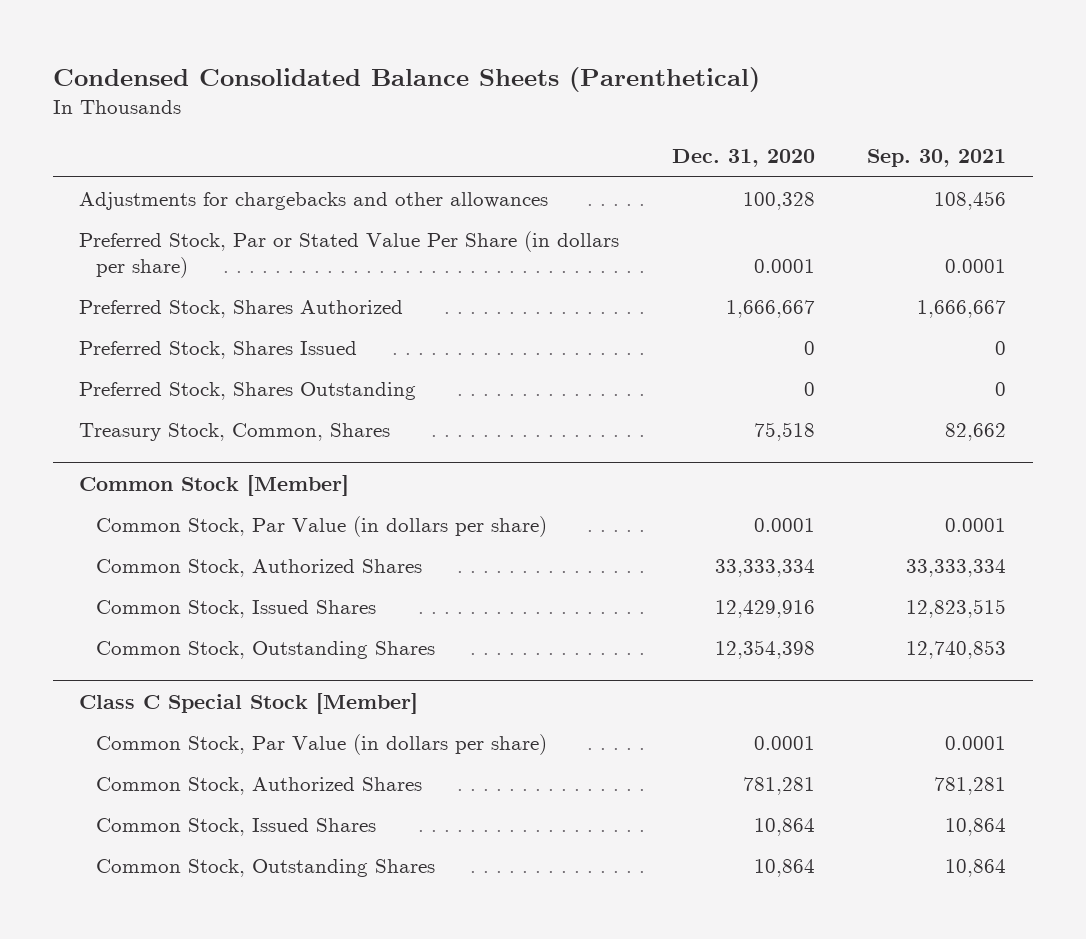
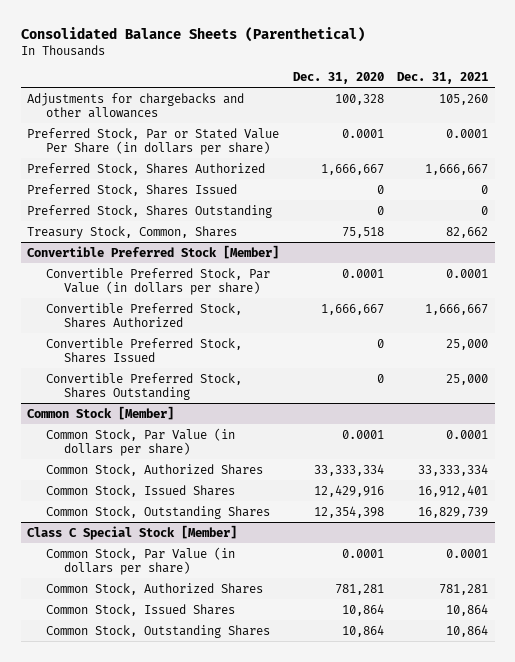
[52,66,760,92] Condensed Consolidated Balance Sheets (Parenthetical) -> [20,26,365,42] Consolidated Balance Sheets (Parenthetical)
[867,149,1007,168] Sep. 30, 2021 -> none
none -> [397,72,489,85] Dec. 31, 2021
none -> [27,244,280,259] Convertible Preferred Stock [Member]
none -> [45,267,270,296] Convertible Preferred Stock, Par Value (in dollars per share)
none -> [45,302,242,329] Convertible Preferred Stock, Shares Authorized
none -> [45,337,242,364] Convertible Preferred Stock, Shares Issued
none -> [45,372,242,401] Convertible Preferred Stock, Shares Outstanding

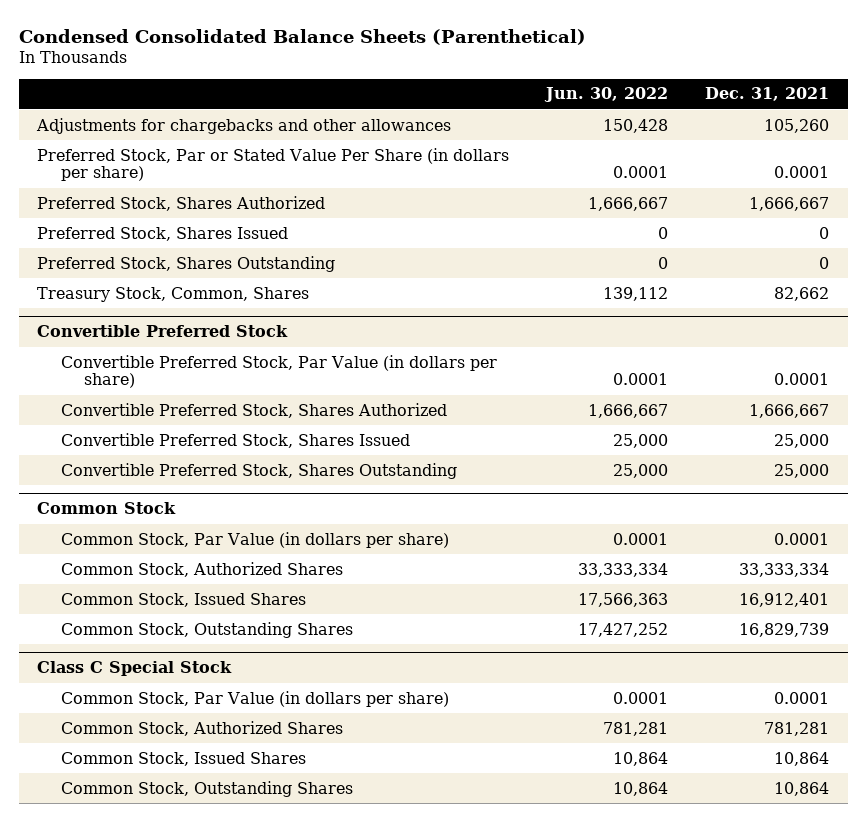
[20,26,365,42] Consolidated Balance Sheets (Parenthetical) -> [18,28,586,45] Condensed Consolidated Balance Sheets (Parenthetical)
[292,72,384,85] Dec. 31, 2020 -> none
none -> [544,87,669,103] Jun. 30, 2022
[27,244,280,259] Convertible Preferred Stock [Member] -> [37,325,289,338] Convertible Preferred Stock
[27,405,175,420] Common Stock [Member] -> [37,502,177,515] Common Stock
[27,524,238,540] Class C Special Stock [Member] -> [37,661,233,677] Class C Special Stock

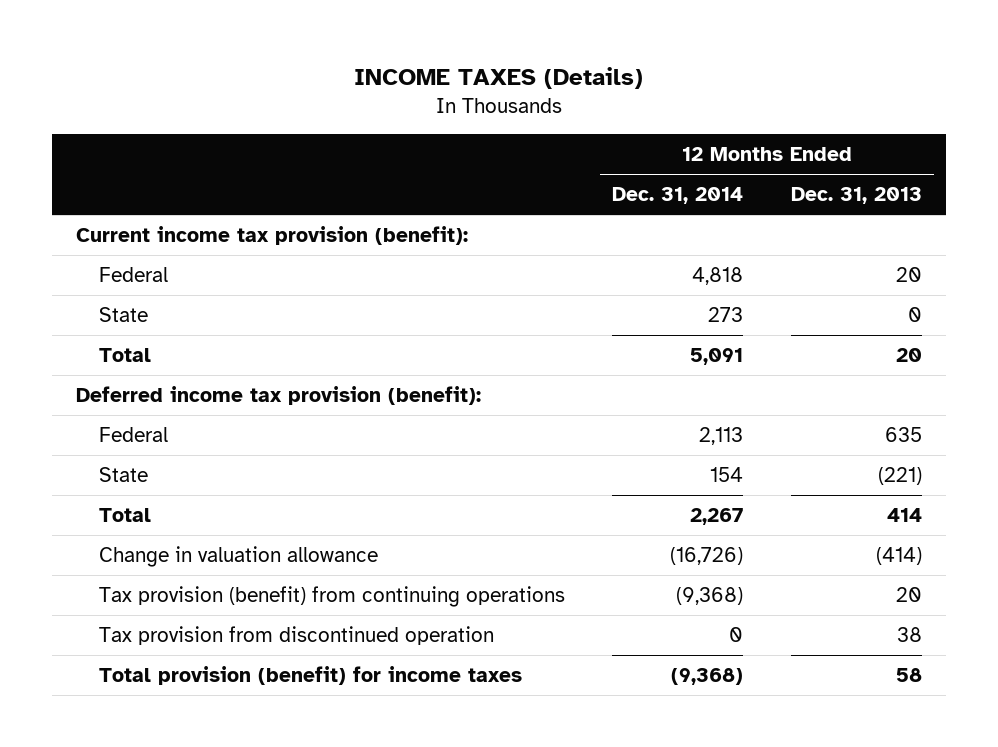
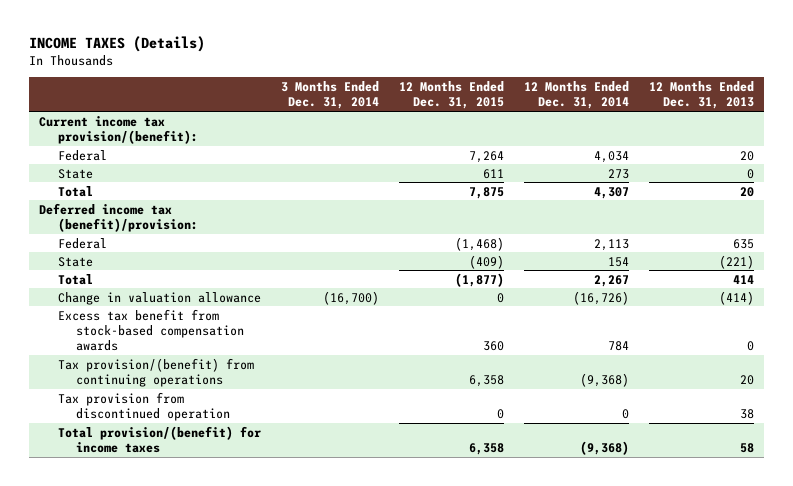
none -> [280,81,379,110] 3 Months Ended Dec. 31, 2014
none -> [398,81,504,110] 12 Months Ended Dec. 31, 2015
[76,226,469,246] Current income tax provision (benefit): -> [39,115,198,145] Current income tax provision/(benefit):
[692,267,744,286] 4,818 -> [594,150,630,163] 4,034
[690,348,744,366] 5,091 -> [594,186,630,199] 4,307
[76,386,482,406] Deferred income tax provision (benefit): -> [39,202,198,233] Deferred income tax (benefit)/provision:
none -> [57,308,245,352] Excess tax benefit from stock-based compensation awards
[98,586,565,608] Tax provision (benefit) from continuing operations -> [57,357,254,388] Tax provision/(benefit) from continuing operations
[98,666,522,686] Total provision (benefit) for income taxes -> [57,425,261,454] Total provision/(benefit) for income taxes

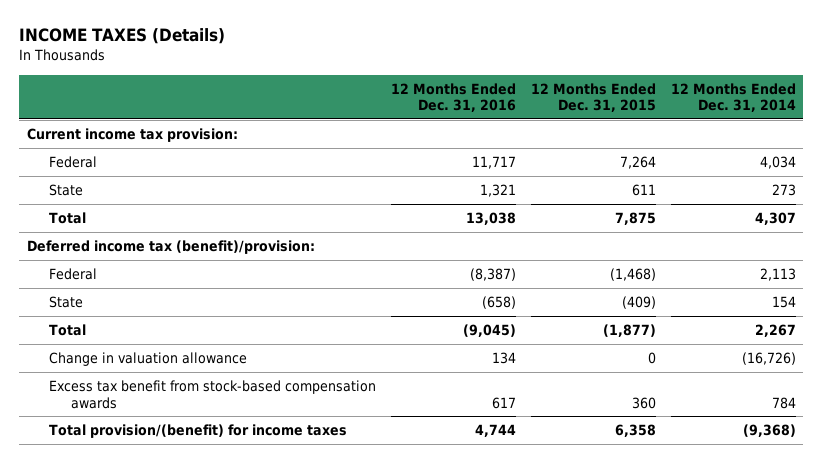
[280,81,379,110] 3 Months Ended Dec. 31, 2014 -> none
[649,81,755,110] 12 Months Ended Dec. 31, 2013 -> none
none -> [390,82,516,113] 12 Months Ended Dec. 31, 2016
[39,115,198,145] Current income tax provision/(benefit): -> [26,127,238,142] Current income tax provision:
[57,357,254,388] Tax provision/(benefit) from continuing operations -> none
[57,391,231,422] Tax provision from discontinued operation -> none

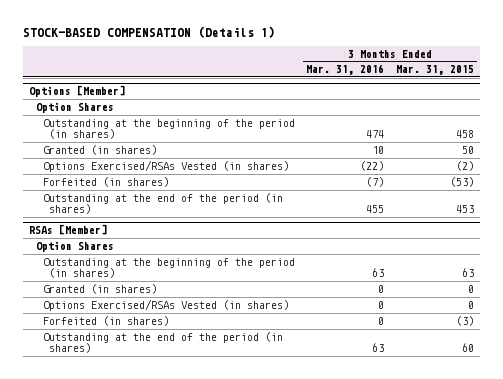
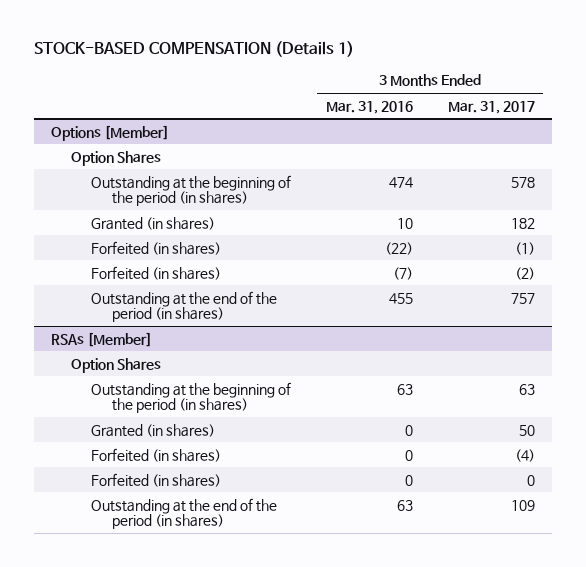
[396,65,475,76] Mar. 31, 2015 -> none
none -> [447,100,535,114] Mar. 31, 2017
[42,159,289,172] Options Exercised/RSAs Vested (in shares) -> [91,240,222,255] Forfeited (in shares)
[42,298,289,311] Options Exercised/RSAs Vested (in shares) -> none
none -> [91,472,222,487] Forfeited (in shares)

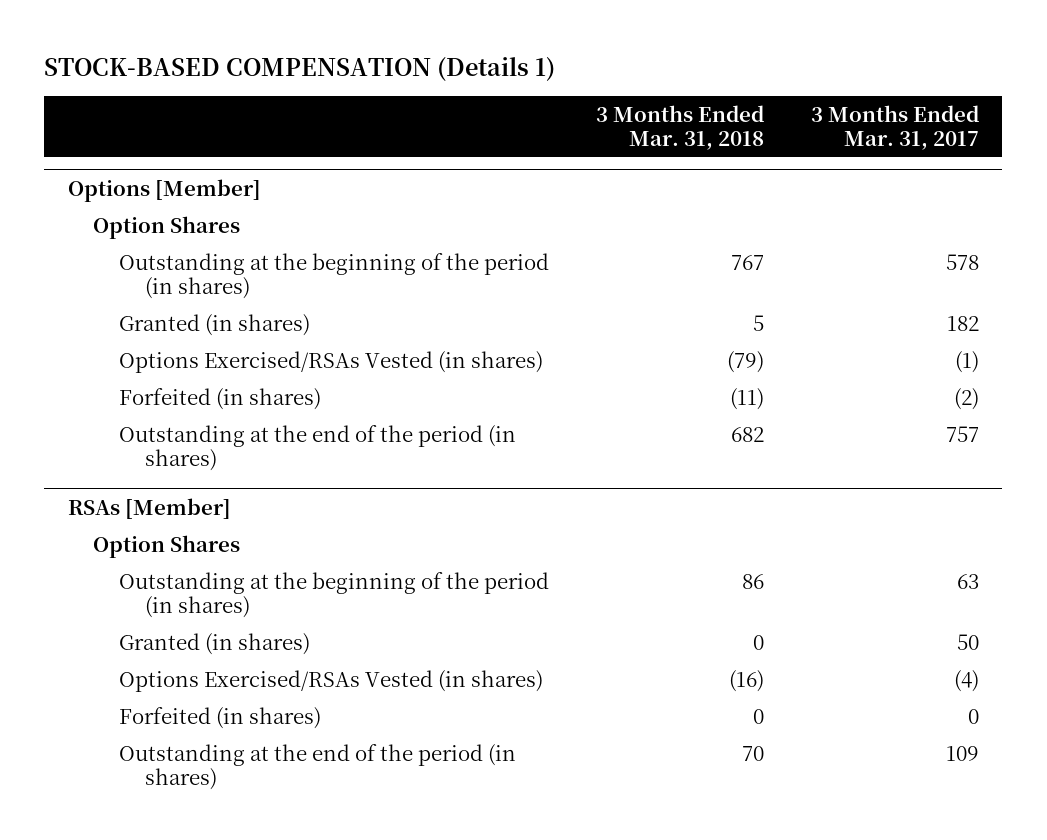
[326,100,414,114] Mar. 31, 2016 -> none
none -> [595,104,764,150] 3 Months Ended Mar. 31, 2018
[91,240,222,255] Forfeited (in shares) -> [118,350,543,373] Options Exercised/RSAs Vested (in shares)
[91,447,222,462] Forfeited (in shares) -> [118,669,543,692] Options Exercised/RSAs Vested (in shares)

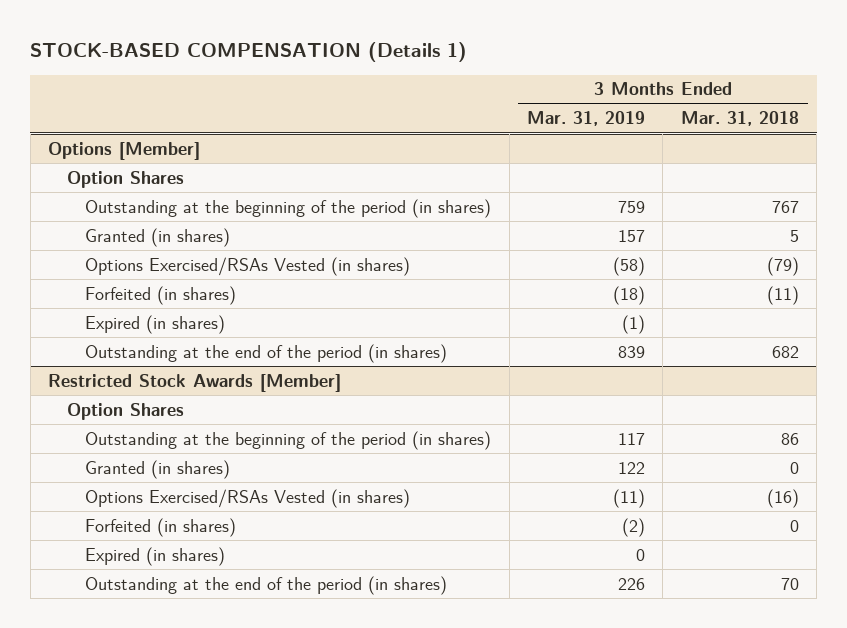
[810,104,979,150] 3 Months Ended Mar. 31, 2017 -> none
none -> [526,111,645,127] Mar. 31, 2019
none -> [85,314,226,334] Expired (in shares)
[67,497,231,519] RSAs [Member] -> [48,373,342,392] Restricted Stock Awards [Member]
none -> [85,546,226,566] Expired (in shares)

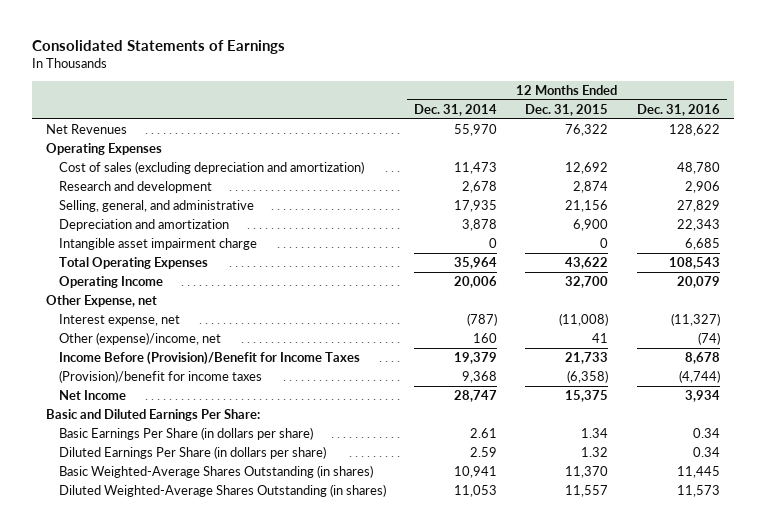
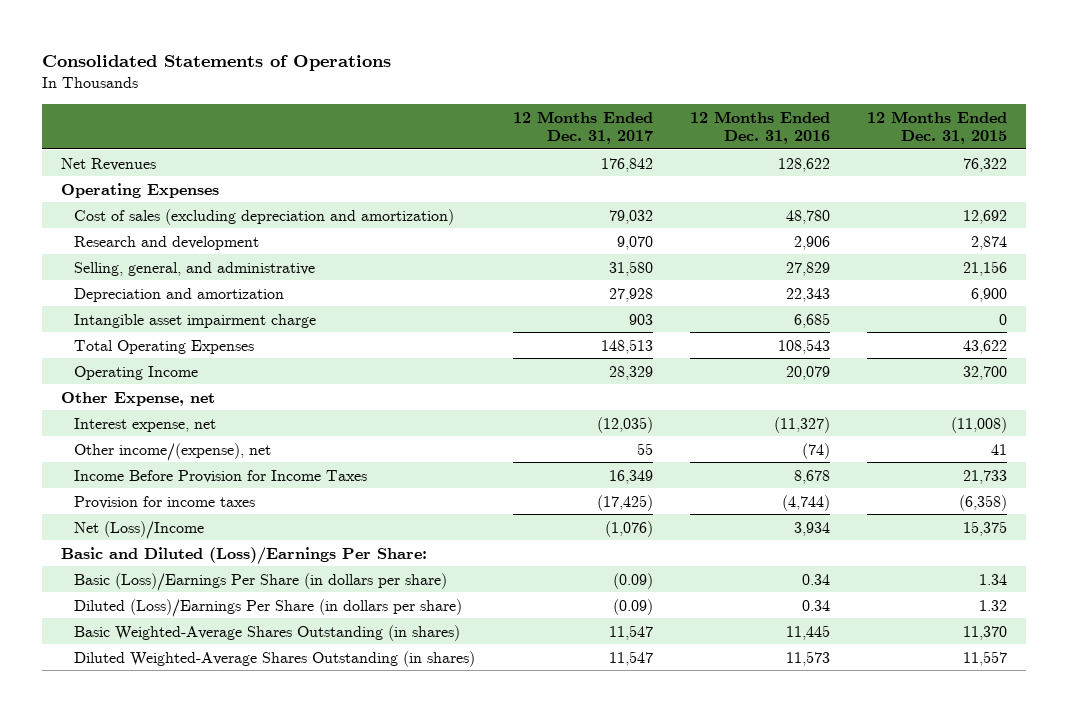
[31,40,285,55] Consolidated Statements of Earnings -> [42,54,392,71] Consolidated Statements of Operations
[413,103,497,116] Dec. 31, 2014 -> none
none -> [512,110,653,144] 12 Months Ended Dec. 31, 2017
[58,331,221,345] Other (expense)/income, net -> [74,442,272,461] Other income/(expense), net
[58,350,360,365] Income Before (Provision)/Benefit for Income Taxes -> [74,469,368,483] Income Before Provision for Income Taxes
[58,369,262,383] (Provision)/benefit for income taxes -> [74,495,256,509] Provision for income taxes
[58,389,126,400] Net Income -> [74,520,205,539] Net (Loss)/Income
[45,408,260,421] Basic and Diluted Earnings Per Share: -> [61,546,428,565] Basic and Diluted (Loss)/Earnings Per Share:
[58,426,313,440] Basic Earnings Per Share (in dollars per share) -> [74,572,448,591] Basic (Loss)/Earnings Per Share (in dollars per share)
[58,445,326,459] Diluted Earnings Per Share (in dollars per share) -> [74,598,463,617] Diluted (Loss)/Earnings Per Share (in dollars per share)

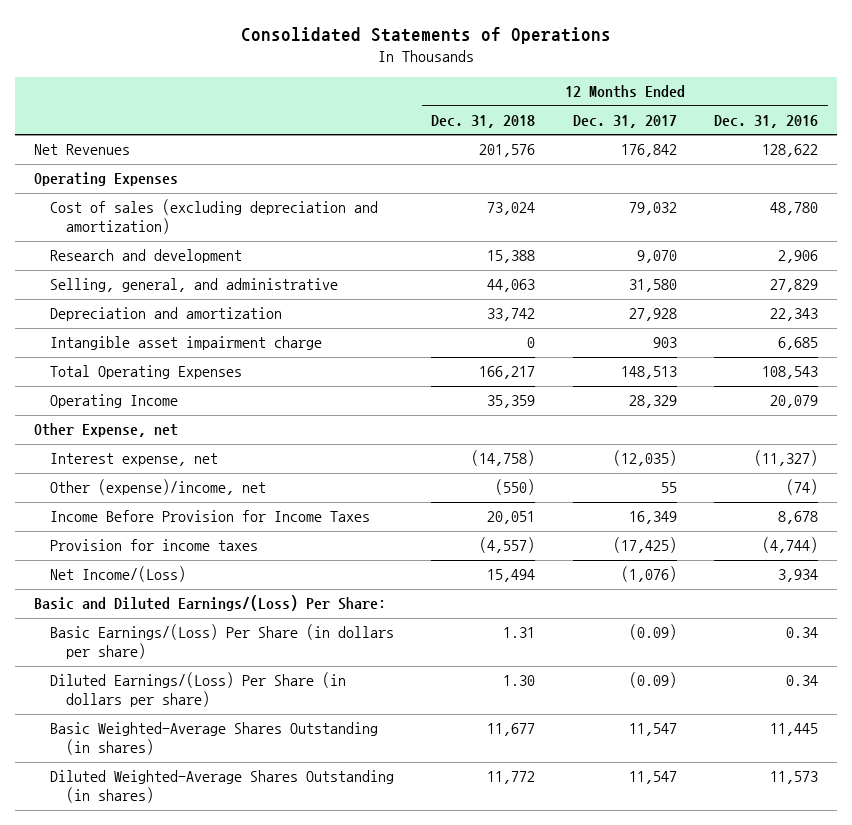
[867,110,1008,144] 12 Months Ended Dec. 31, 2015 -> none
none -> [431,114,536,128] Dec. 31, 2018
[74,442,272,461] Other income/(expense), net -> [50,479,267,496] Other (expense)/income, net
[74,520,205,539] Net (Loss)/Income -> [50,566,187,583] Net Income/(Loss)
[61,546,428,565] Basic and Diluted (Loss)/Earnings Per Share: -> [33,595,386,612] Basic and Diluted Earnings/(Loss) Per Share:
[74,572,448,591] Basic (Loss)/Earnings Per Share (in dollars per share) -> [50,624,395,660] Basic Earnings/(Loss) Per Share (in dollars per share)
[74,598,463,617] Diluted (Loss)/Earnings Per Share (in dollars per share) -> [50,672,347,708] Diluted Earnings/(Loss) Per Share (in dollars per share)

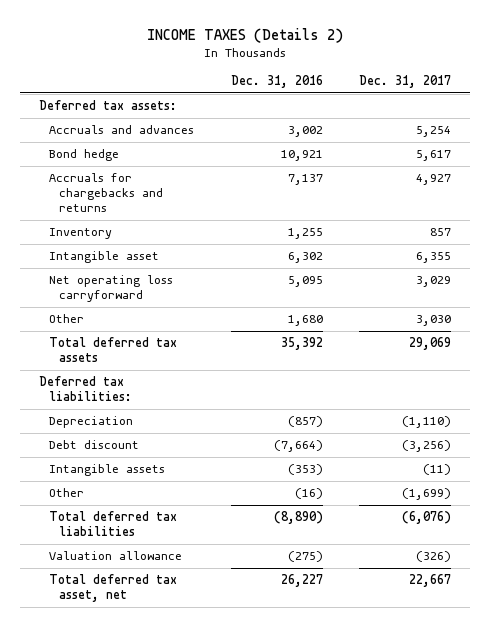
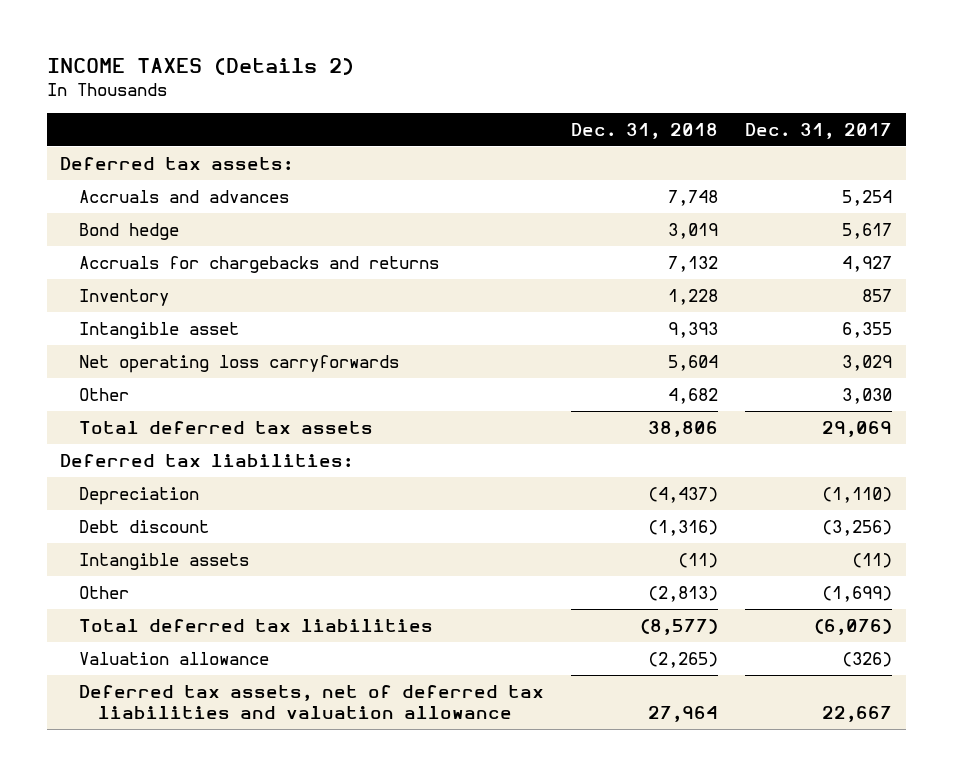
[230,75,323,89] Dec. 31, 2016 -> none
none -> [571,123,719,140] Dec. 31, 2018
[48,275,173,303] Net operating loss carryforward -> [79,354,400,373] Net operating loss carryforwards
[48,574,177,603] Total deferred tax asset, net -> [79,684,545,720] Deferred tax assets, net of deferred tax liabilities and valuation allowance

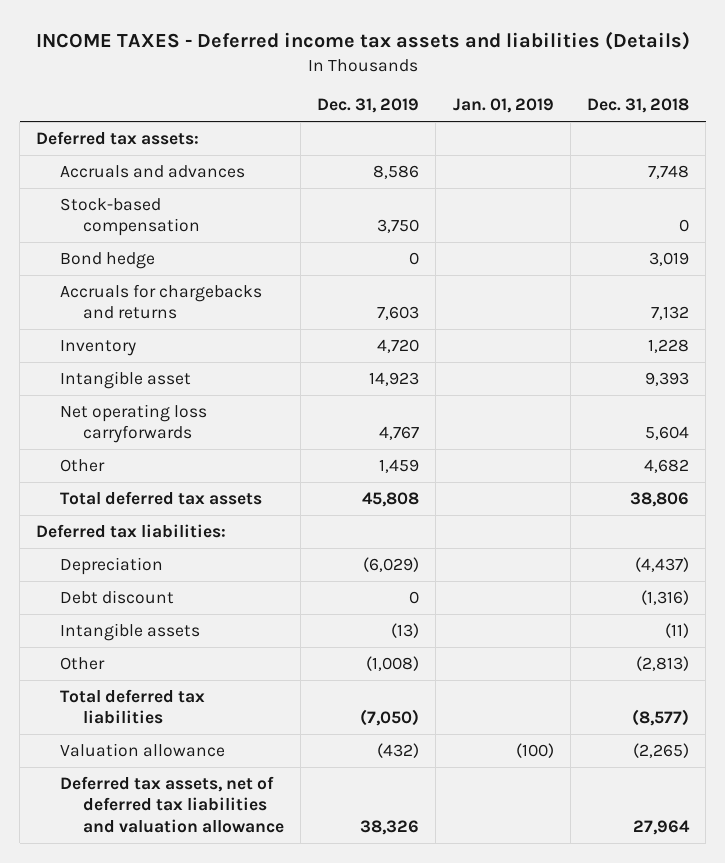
[46,58,354,76] INCOME TAXES (Details 2) -> [35,30,690,50] INCOME TAXES - Deferred income tax assets and liabilities (Details)
[745,123,893,140] Dec. 31, 2017 -> none
none -> [317,98,420,114] Dec. 31, 2019
none -> [452,98,554,114] Jan. 01, 2019
none -> [59,197,200,237] Stock-based compensation

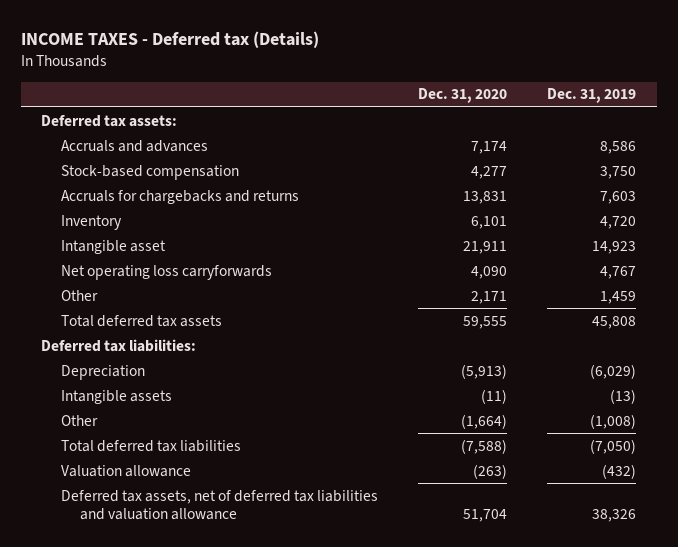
[35,30,690,50] INCOME TAXES - Deferred income tax assets and liabilities (Details) -> [21,31,320,49] INCOME TAXES - Deferred tax (Details)
[452,98,554,114] Jan. 01, 2019 -> none
[587,98,690,114] Dec. 31, 2018 -> none
none -> [418,88,508,104] Dec. 31, 2020
[59,251,155,269] Bond hedge -> none
[59,589,174,604] Debt discount -> none

